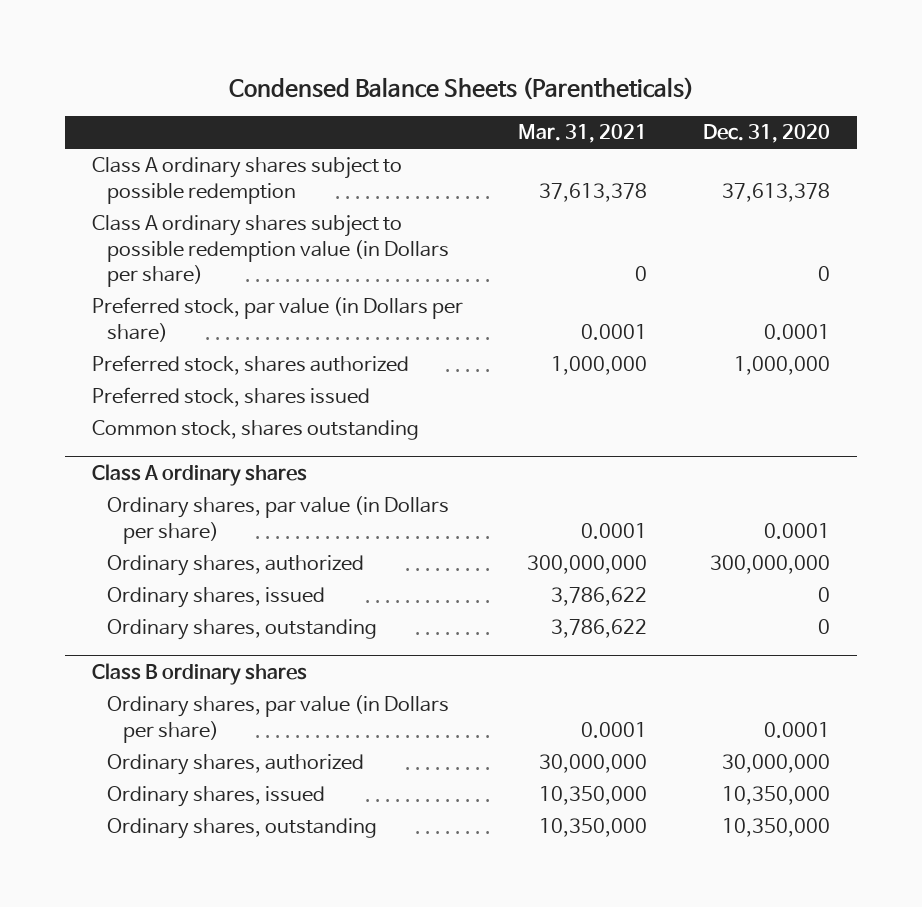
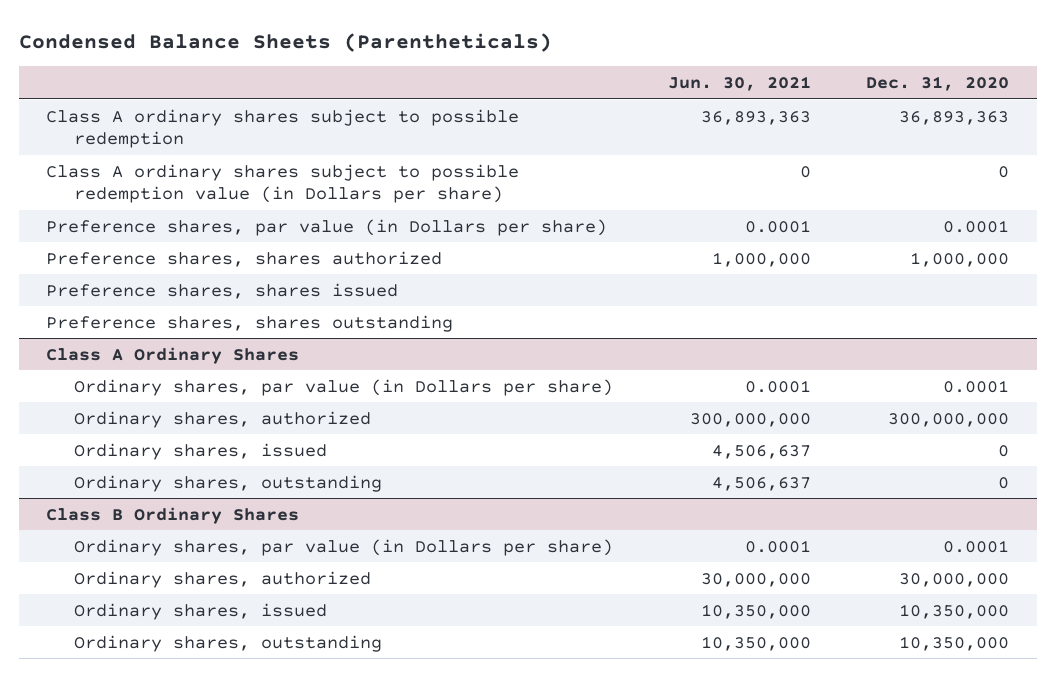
[518,124,648,144] Mar. 31, 2021 -> none
none -> [667,75,811,91] Jun. 30, 2021
[721,182,830,202] 37,613,378 -> [898,110,1009,125] 36,893,363
[92,297,464,342] Preferred stock, par value (in Dollars per share) -> [46,218,608,236] Preference shares, par value (in Dollars per share)
[92,355,410,376] Preferred stock, shares authorized -> [46,250,443,267] Preference shares, shares authorized
[92,387,371,408] Preferred stock, shares issued -> [46,282,399,299] Preference shares, shares issued
[92,420,420,441] Common stock, shares outstanding -> [46,314,454,332] Preference shares, shares outstanding
[92,464,308,487] Class A ordinary shares -> [46,346,300,364] Class A Ordinary Shares
[92,663,308,686] Class B ordinary shares -> [46,506,300,524] Class B Ordinary Shares

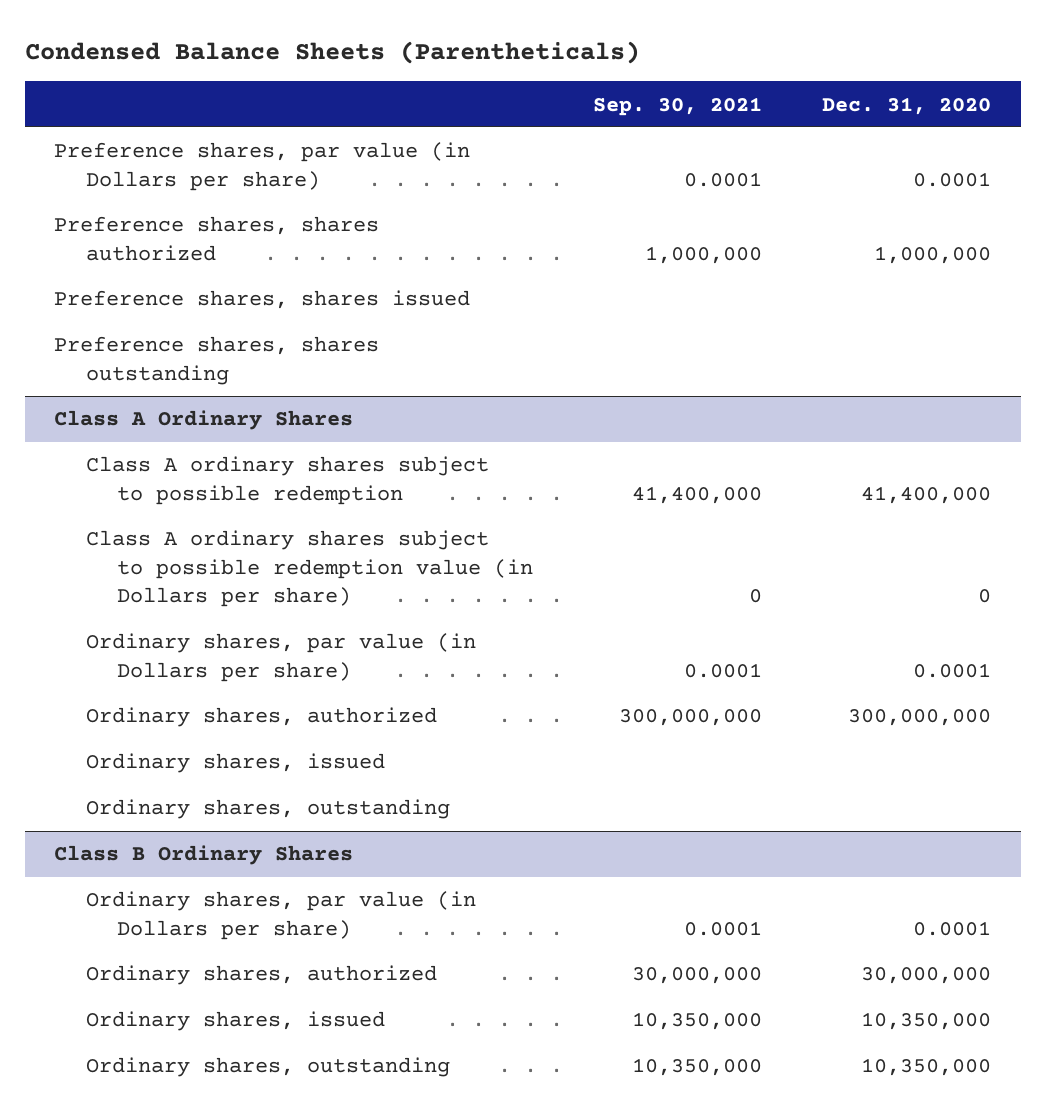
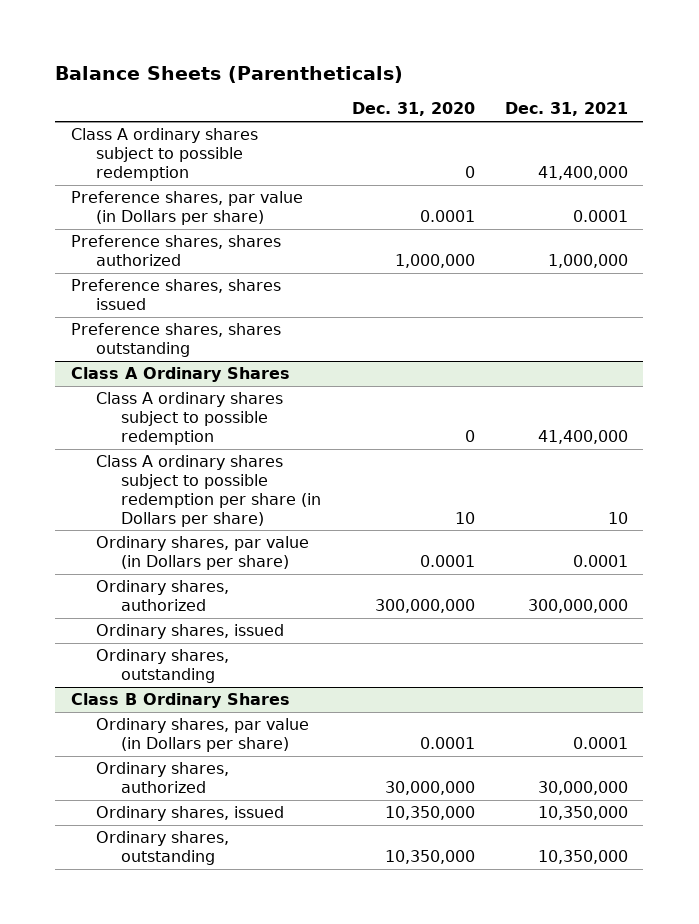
[24,41,640,65] Condensed Balance Sheets (Parentheticals) -> [55,66,404,84] Balance Sheets (Parentheticals)
[593,96,763,116] Sep. 30, 2021 -> none
none -> [504,102,628,117] Dec. 31, 2021
none -> [70,128,258,181] Class A ordinary shares subject to possible redemption
[860,485,991,504] 41,400,000 -> [464,429,475,442] 0
[85,530,534,608] Class A ordinary shares subject to possible redemption value (in Dollars per share) -> [95,455,322,527] Class A ordinary shares subject to possible redemption per share (in Dollars per share)
[977,589,991,604] 0 -> [454,511,475,524] 10

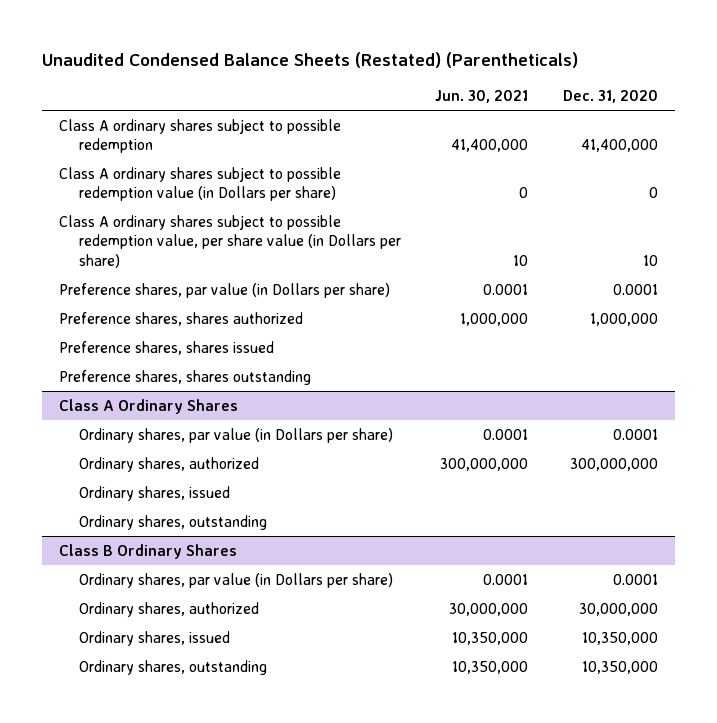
[55,66,404,84] Balance Sheets (Parentheticals) -> [41,51,578,68] Unaudited Condensed Balance Sheets (Restated) (Parentheticals)
[504,102,628,117] Dec. 31, 2021 -> none
none -> [435,90,529,104] Jun. 30, 2021
[464,165,475,178] 0 -> [580,139,658,153] 41,400,000
none -> [59,166,342,202] Class A ordinary shares subject to possible redemption value (in Dollars per share)
none -> [59,214,401,268] Class A ordinary shares subject to possible redemption value, per share value (in Dollars per share)
[95,392,283,445] Class A ordinary shares subject to possible redemption -> none
[95,455,322,527] Class A ordinary shares subject to possible redemption per share (in Dollars per share) -> none

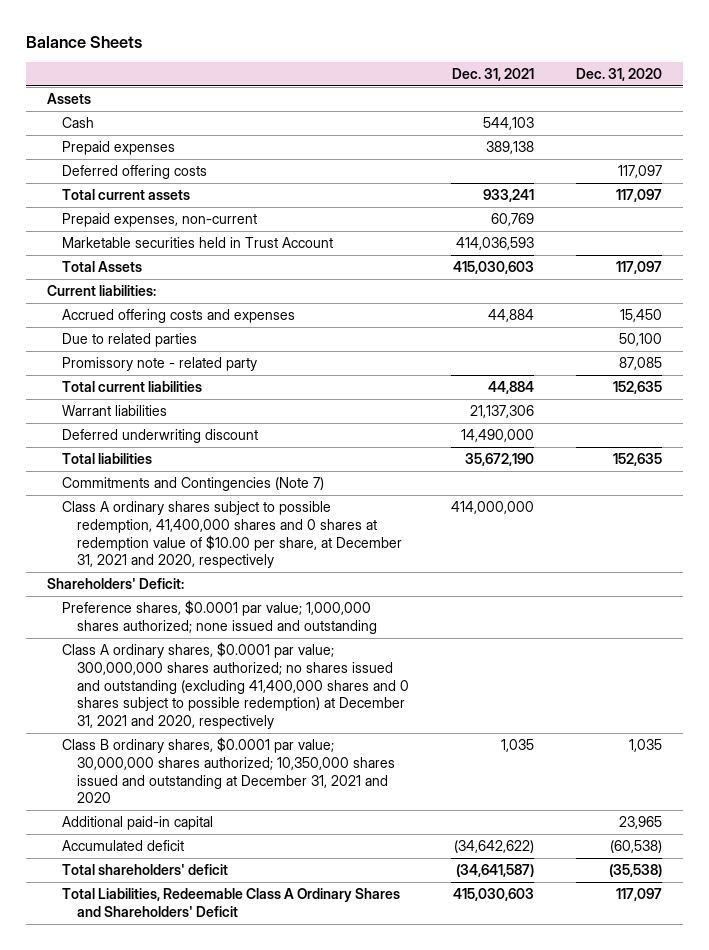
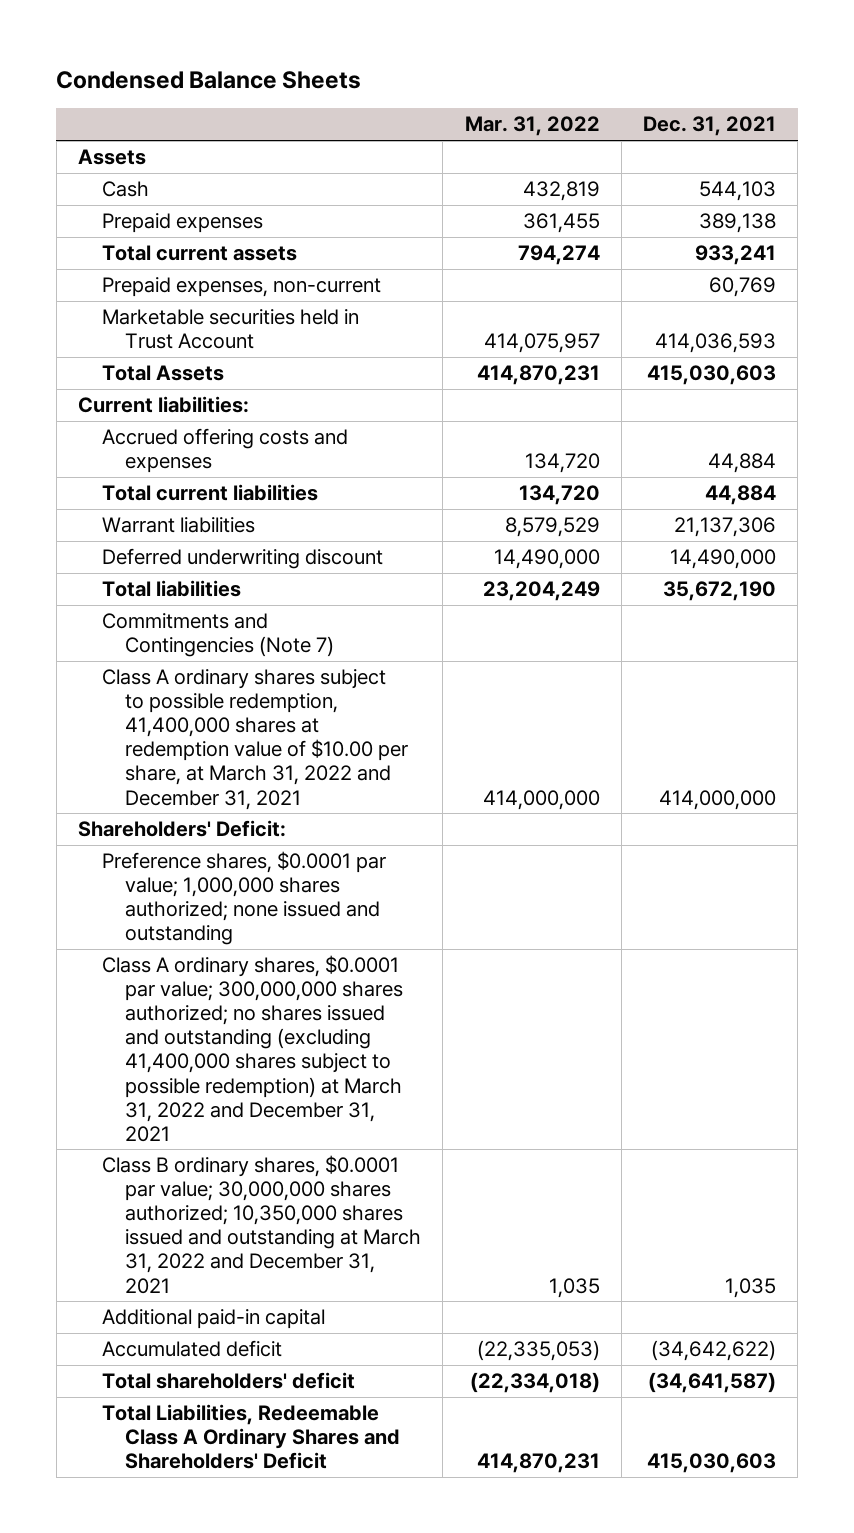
[25,35,142,48] Balance Sheets -> [56,70,362,89] Condensed Balance Sheets
[576,67,663,81] Dec. 31, 2020 -> none
none -> [464,116,600,137] Mar. 31, 2022
[61,165,207,180] Deferred offering costs -> none
[61,333,197,348] Due to related parties -> none
[61,357,257,372] Promissory note - related party -> none
[61,501,403,569] Class A ordinary shares subject to possible redemption, 41,400,000 shares and 0 shares at redemption value of $10.00 per share, at December 31, 2021 and 2020, respectively -> [101,669,409,810] Class A ordinary shares subject to possible redemption, 41,400,000 shares at redemption value of $10.00 per share, at March 31, 2022 and December 31, 2021
[61,642,410,730] Class A ordinary shares, $0.0001 par value; 300,000,000 shares authorized; no shares issued and outstanding (excluding 41,400,000 shares and 0 shares subject to possible redemption) at December 31, 2021 and 2020, respectively -> [101,955,404,1142] Class A ordinary shares, $0.0001 par value; 300,000,000 shares authorized; no shares issued and outstanding (excluding 41,400,000 shares subject to possible redemption) at March 31, 2022 and December 31, 2021
[61,737,396,804] Class B ordinary shares, $0.0001 par value; 30,000,000 shares authorized; 10,350,000 shares issued and outstanding at December 31, 2021 and 2020 -> [101,1155,422,1294] Class B ordinary shares, $0.0001 par value; 30,000,000 shares authorized; 10,350,000 shares issued and outstanding at March 31, 2022 and December 31, 2021

